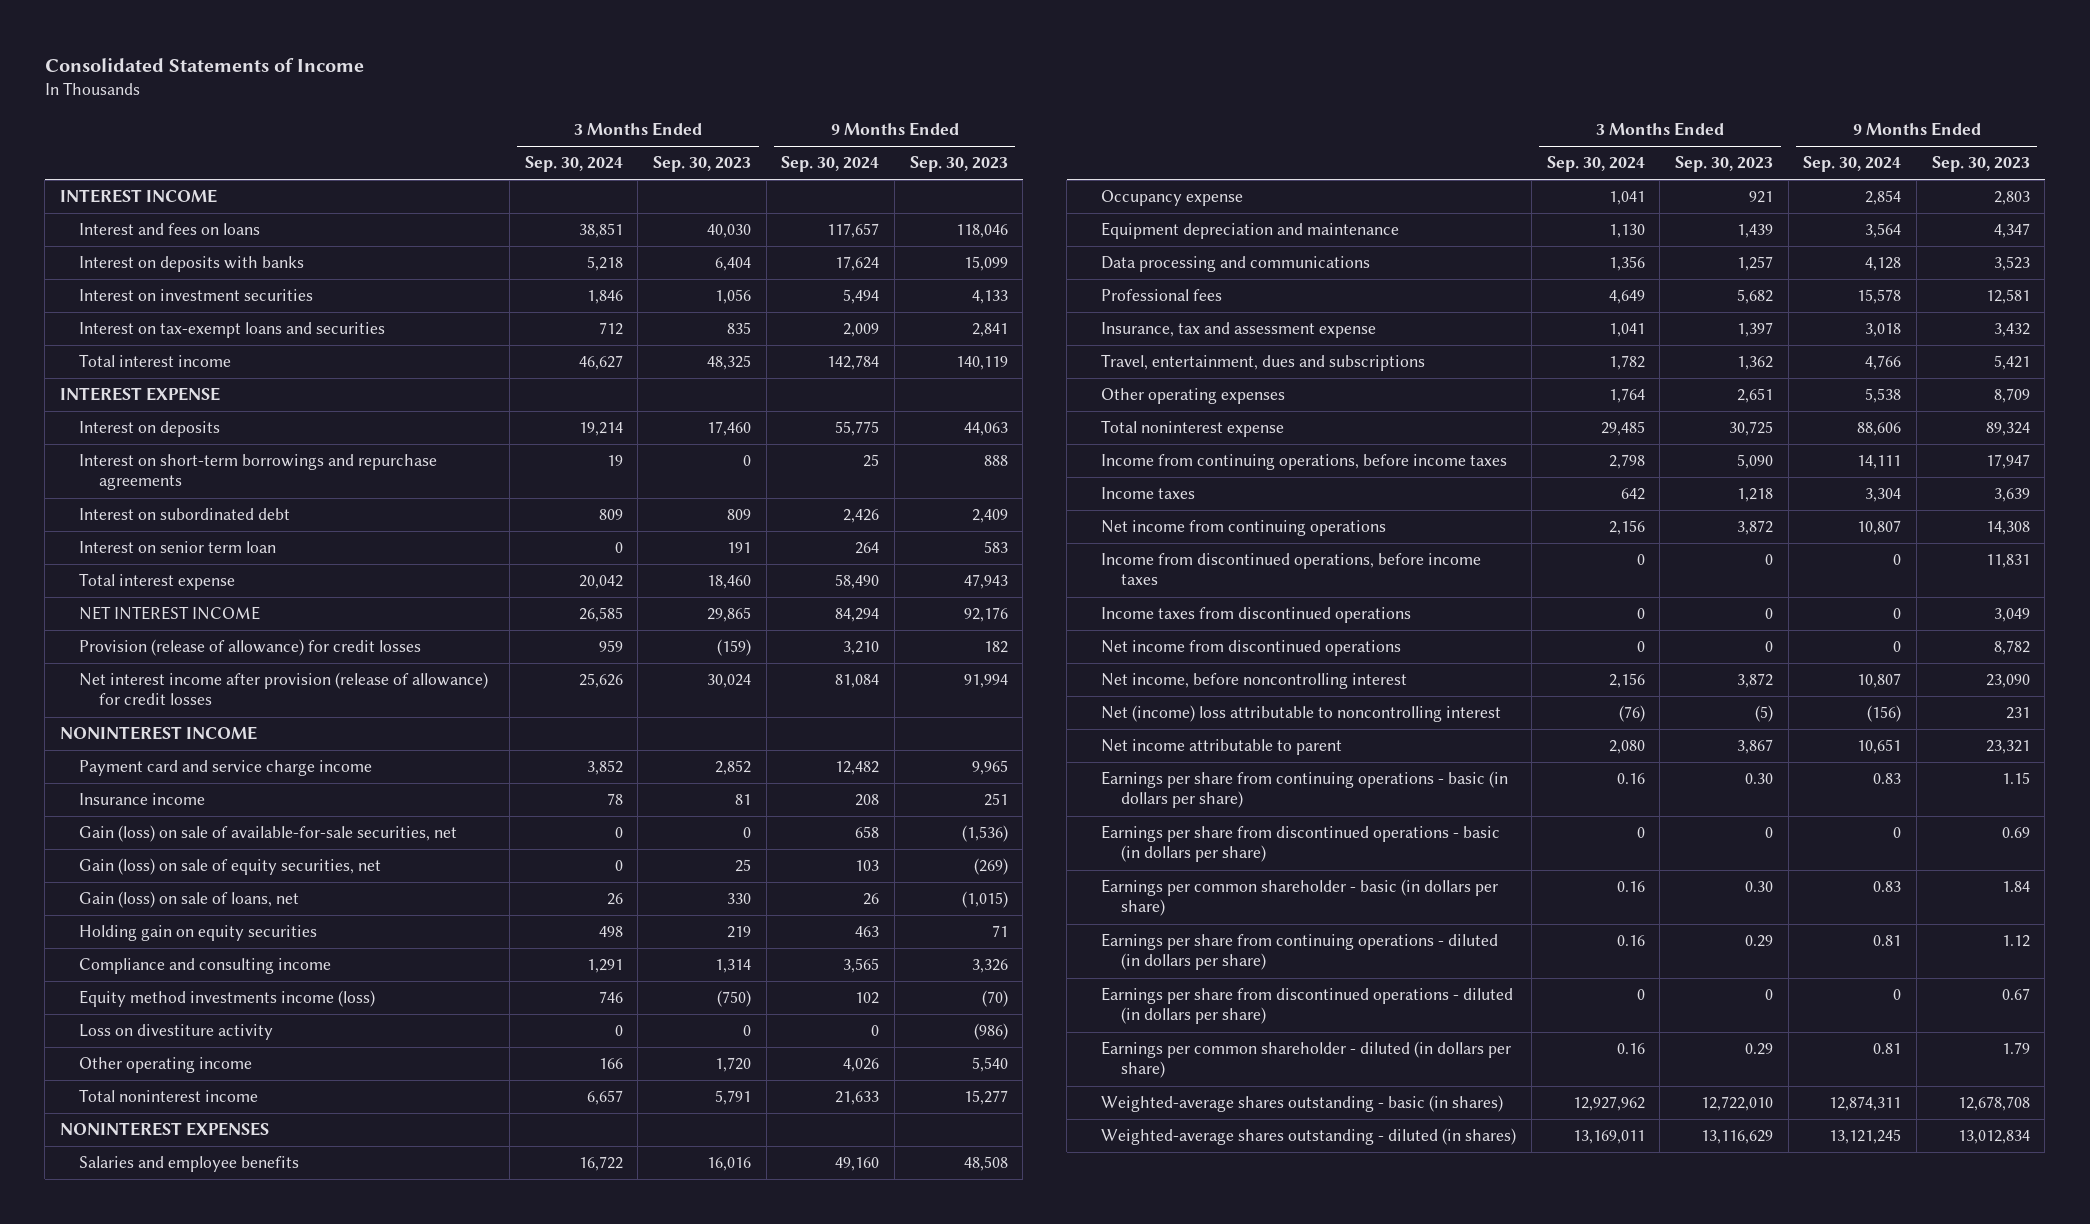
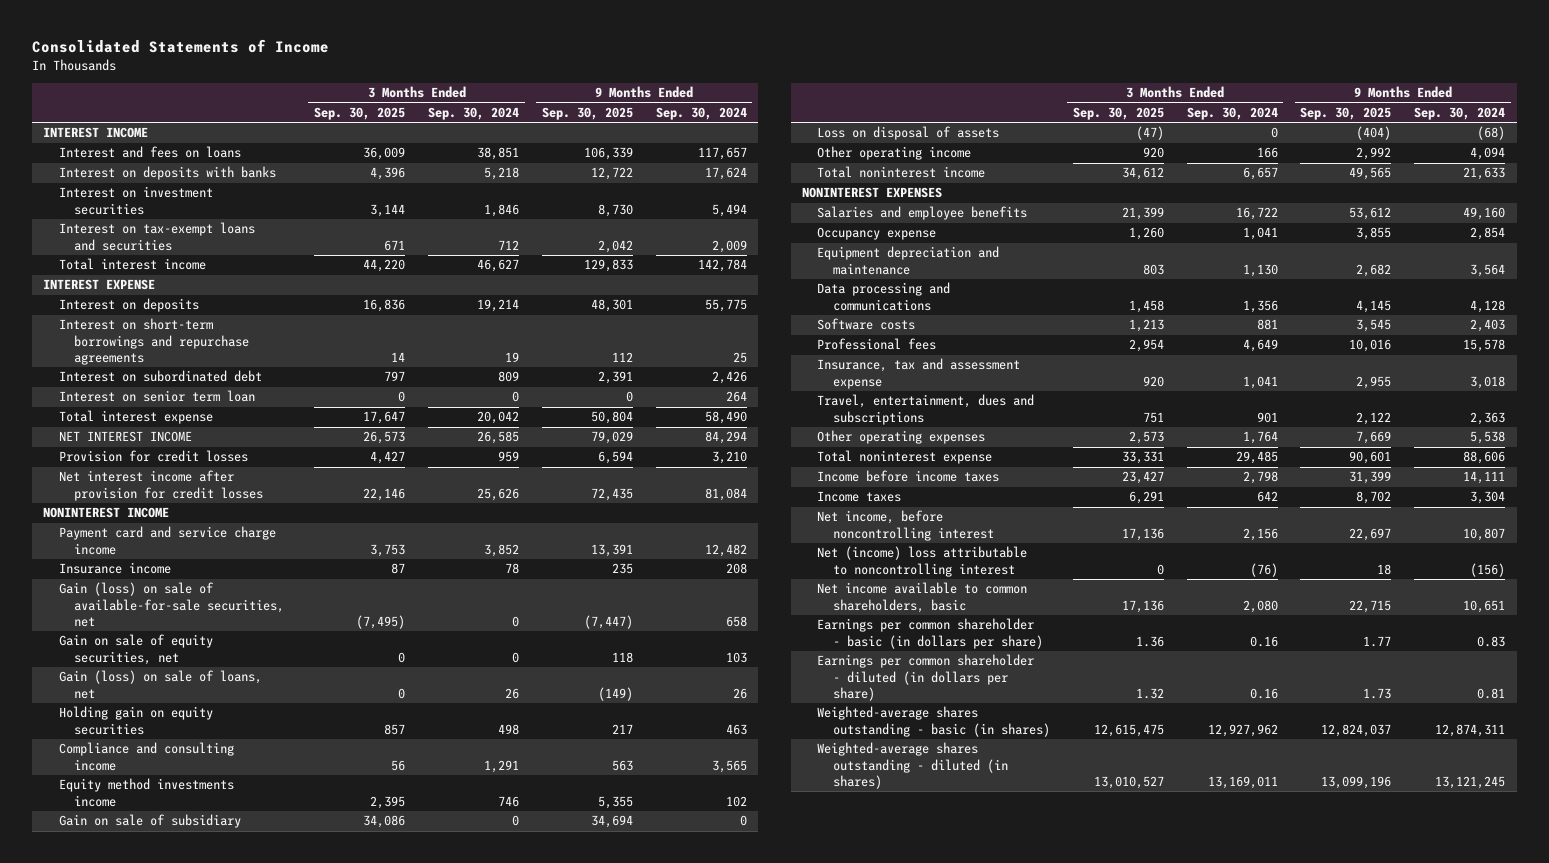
[652,156,751,173] Sep. 30, 2023 -> none
[909,156,1008,173] Sep. 30, 2023 -> none
none -> [314,106,406,120] Sep. 30, 2025
none -> [541,106,633,120] Sep. 30, 2025
[79,639,422,657] Provision (release of allowance) for credit losses -> [58,450,248,463] Provision for credit losses
[79,672,489,706] Net interest income after provision (release of allowance) for credit losses -> [58,470,264,501] Net interest income after provision for credit losses
[79,858,382,876] Gain (loss) on sale of equity securities, net -> [58,634,213,665] Gain on sale of equity securities, net
[79,1024,274,1041] Loss on divestiture activity -> none
[79,990,376,1008] Equity method investments income (loss) -> [58,778,234,807] Equity method investments income
none -> [58,814,241,829] Gain on sale of subsidiary
none -> [817,126,1000,141] Loss on disposal of assets
[843,1058,880,1073] 4,026 -> [1470,147,1506,161] 4,094
none -> [817,318,916,331] Software costs
[1608,355,1645,371] 1,782 -> [1256,411,1278,423] 901
[1865,355,1902,371] 4,766 -> [1470,411,1506,425] 2,363
[1101,454,1508,471] Income from continuing operations, before income taxes -> [817,470,1000,483] Income before income taxes
[1101,520,1387,537] Net income from continuing operations -> none
[1101,553,1482,586] Income from discontinued operations, before income taxes -> none
[1101,607,1412,624] Income taxes from discontinued operations -> none
[1101,640,1402,657] Net income from discontinued operations -> none
[1101,771,1509,809] Earnings per share from continuing operations - basic (in dollars per share) -> none
[1101,825,1501,863] Earnings per share from discontinued operations - basic (in dollars per share) -> none
[1101,739,1343,756] Net income attributable to parent -> [817,582,1028,613] Net income available to common shareholders, basic
[1101,933,1499,971] Earnings per share from continuing operations - diluted (in dollars per share) -> none
[1101,987,1514,1025] Earnings per share from discontinued operations - diluted (in dollars per share) -> none

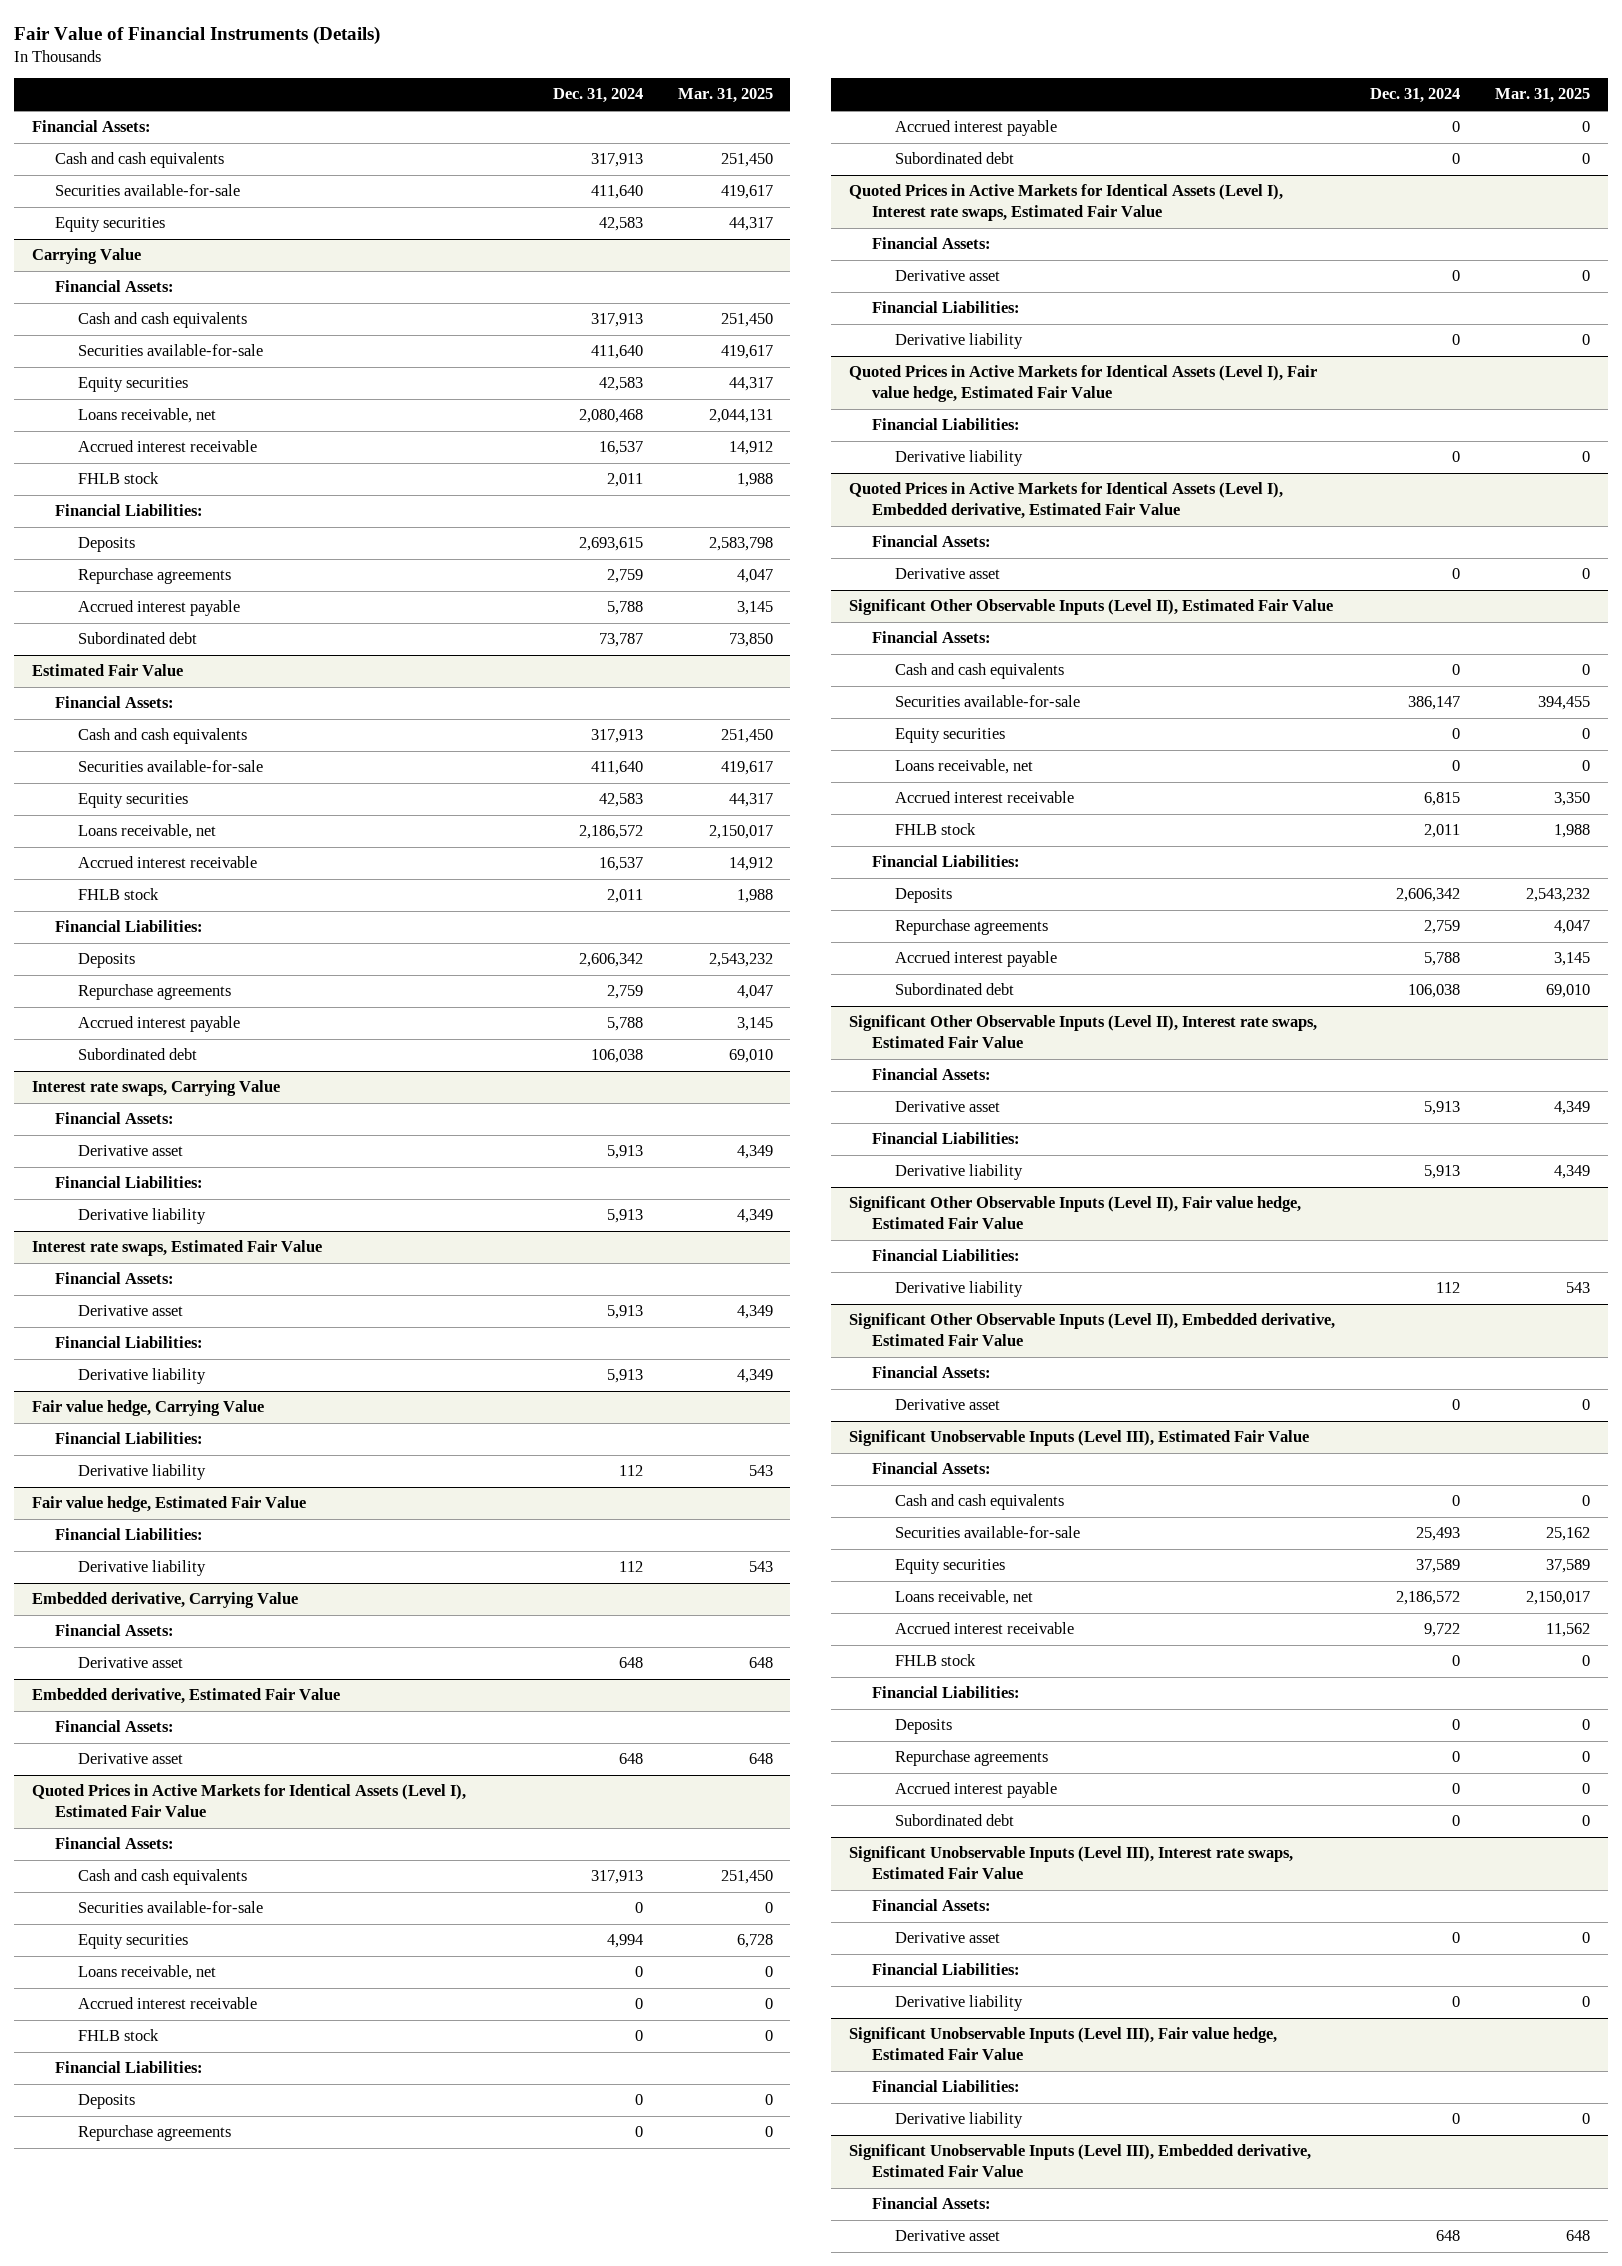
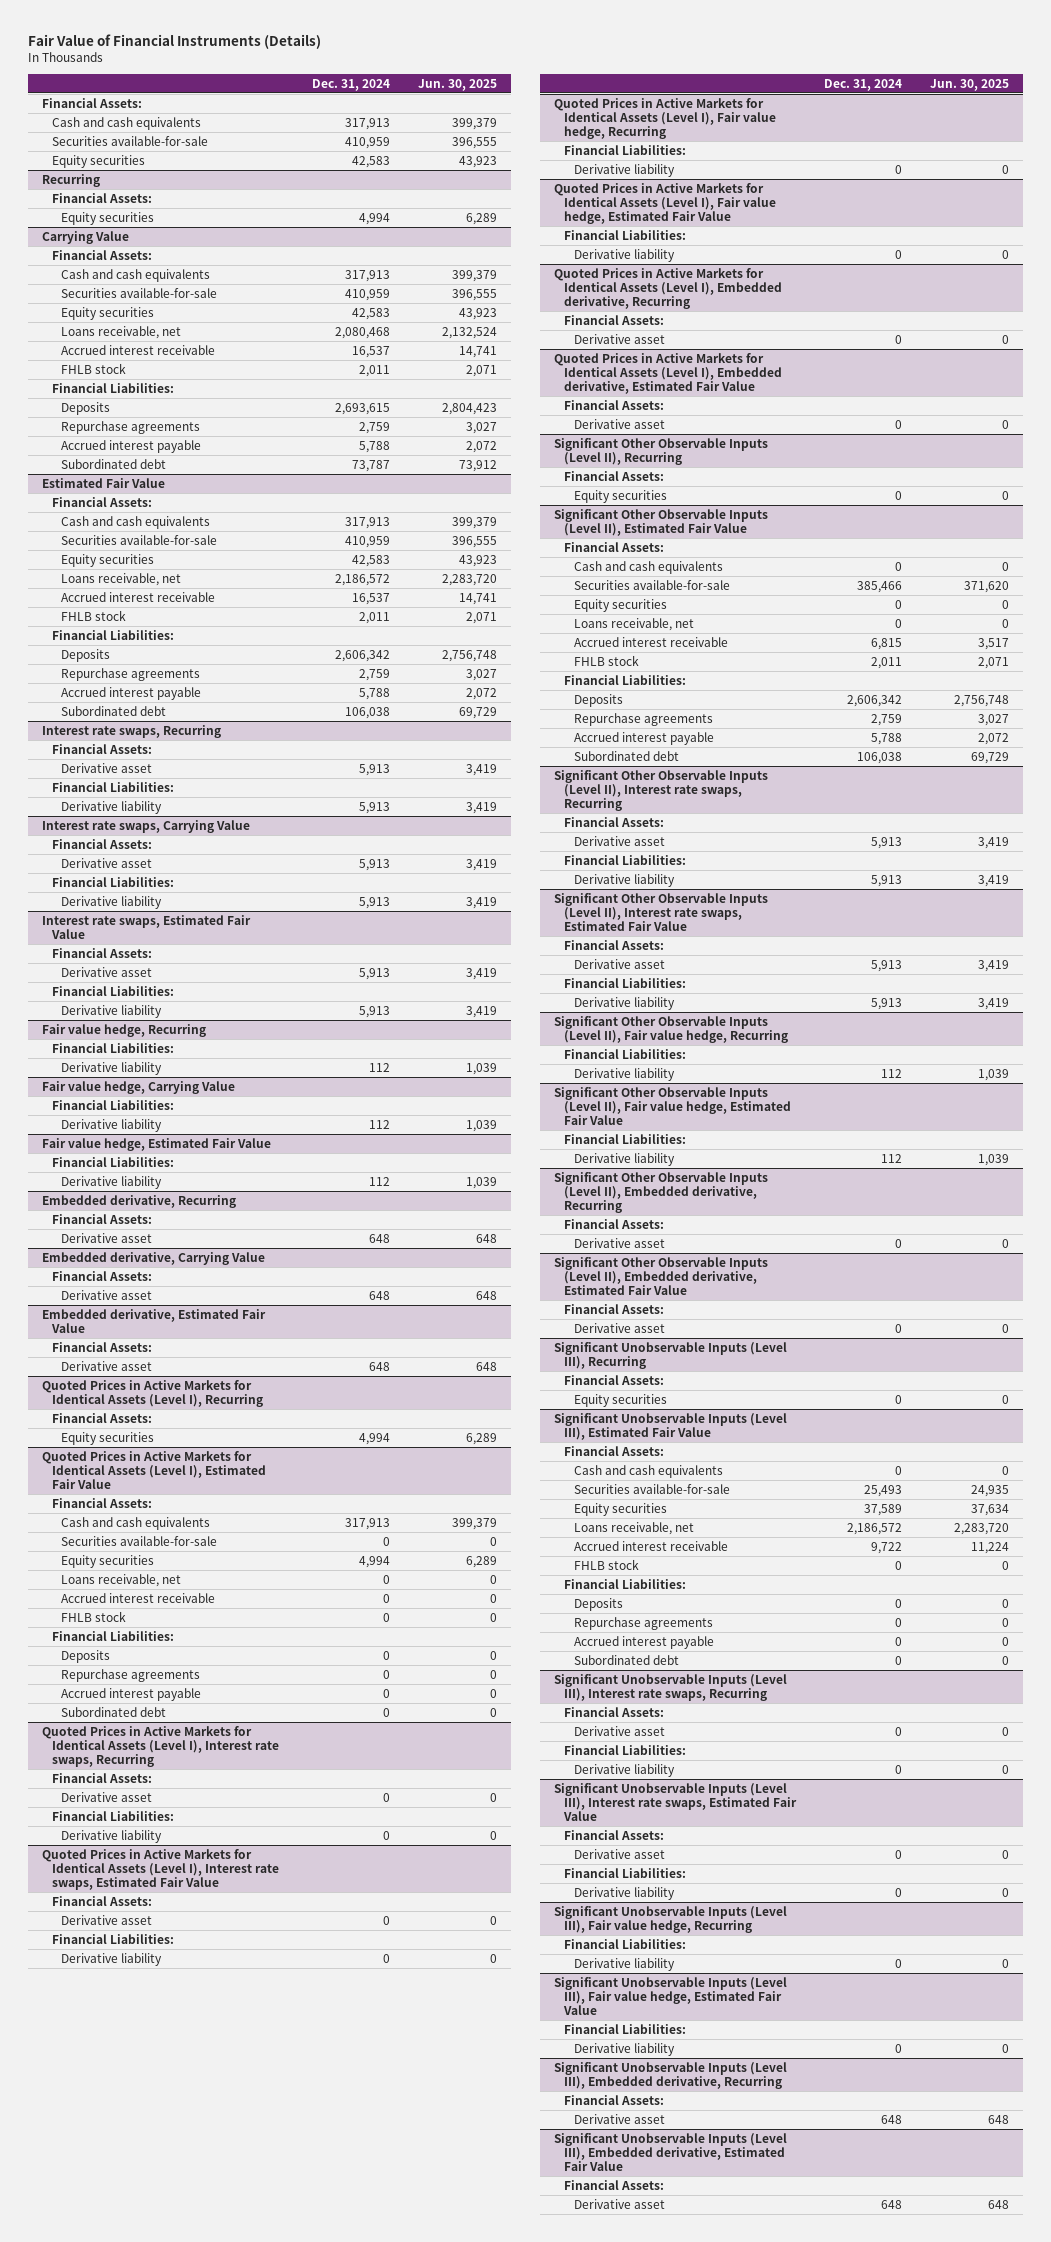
[677,88,773,104] Mar. 31, 2025 -> none
none -> [417,78,497,91] Jun. 30, 2025
[590,185,643,200] 411,640 -> [344,136,390,149] 410,959
none -> [42,173,101,187] Recurring
none -> [51,192,152,203] Financial Assets:
none -> [61,211,155,225] Equity securities
[590,345,643,360] 411,640 -> [344,288,390,301] 410,959
[590,761,643,776] 411,640 -> [344,535,390,548] 410,959
none -> [42,724,222,738] Interest rate swaps, Recurring
none -> [51,743,152,754] Financial Assets:
none -> [61,762,153,773] Derivative asset
none -> [51,781,174,792] Financial Liabilities:
none -> [61,800,163,814] Derivative liability
none -> [42,1023,207,1037] Fair value hedge, Recurring
none -> [51,1042,174,1053] Financial Liabilities:
none -> [61,1061,163,1075] Derivative liability
none -> [42,1194,237,1208] Embedded derivative, Recurring
none -> [51,1213,152,1224] Financial Assets:
none -> [61,1232,153,1243] Derivative asset
none -> [42,1379,263,1407] Quoted Prices in Active Markets for Identical Assets (Level I), Recurring
none -> [51,1412,152,1423] Financial Assets:
none -> [61,1431,155,1445] Equity securities
none -> [42,1725,279,1767] Quoted Prices in Active Markets for Identical Assets (Level I), Interest rate swaps, Recurring
none -> [51,1772,152,1783] Financial Assets:
none -> [61,1791,153,1802] Derivative asset
none -> [51,1810,174,1821] Financial Liabilities:
none -> [61,1829,163,1843] Derivative liability
none -> [554,97,776,139] Quoted Prices in Active Markets for Identical Assets (Level I), Fair value hedge, Recurring
none -> [563,144,686,155] Financial Liabilities:
none -> [573,163,675,177] Derivative liability
none -> [554,267,782,309] Quoted Prices in Active Markets for Identical Assets (Level I), Embedded derivative, Recurring
none -> [563,314,664,325] Financial Assets:
none -> [573,333,665,344] Derivative asset
none -> [554,437,769,465] Significant Other Observable Inputs (Level II), Recurring
none -> [563,470,664,481] Financial Assets:
none -> [573,489,667,503] Equity securities
[1408,696,1461,711] 386,147 -> [857,580,903,593] 385,466
none -> [554,769,769,811] Significant Other Observable Inputs (Level II), Interest rate swaps, Recurring
none -> [563,816,664,827] Financial Assets:
none -> [573,835,665,846] Derivative asset
none -> [563,854,686,865] Financial Liabilities:
none -> [573,873,675,887] Derivative liability
none -> [554,1015,788,1043] Significant Other Observable Inputs (Level II), Fair value hedge, Recurring
none -> [563,1048,686,1059] Financial Liabilities:
none -> [573,1067,675,1081] Derivative liability
none -> [554,1171,769,1213] Significant Other Observable Inputs (Level II), Embedded derivative, Recurring
none -> [563,1218,664,1229] Financial Assets:
none -> [573,1237,665,1248] Derivative asset
none -> [554,1341,788,1369] Significant Unobservable Inputs (Level III), Recurring
none -> [563,1374,664,1385] Financial Assets:
none -> [573,1393,667,1407] Equity securities
none -> [554,1673,788,1701] Significant Unobservable Inputs (Level III), Interest rate swaps, Recurring
none -> [563,1706,664,1717] Financial Assets:
none -> [573,1725,665,1736] Derivative asset
none -> [563,1744,686,1755] Financial Liabilities:
none -> [573,1763,675,1777] Derivative liability
none -> [554,1905,788,1933] Significant Unobservable Inputs (Level III), Fair value hedge, Recurring
none -> [563,1938,686,1949] Financial Liabilities:
none -> [573,1957,675,1971] Derivative liability
none -> [554,2061,788,2089] Significant Unobservable Inputs (Level III), Embedded derivative, Recurring
none -> [563,2094,664,2105] Financial Assets:
none -> [573,2113,665,2124] Derivative asset

